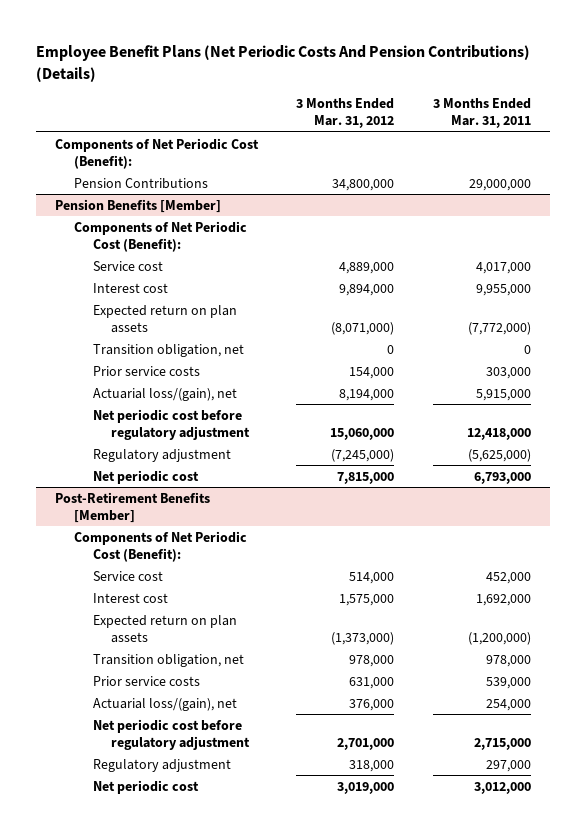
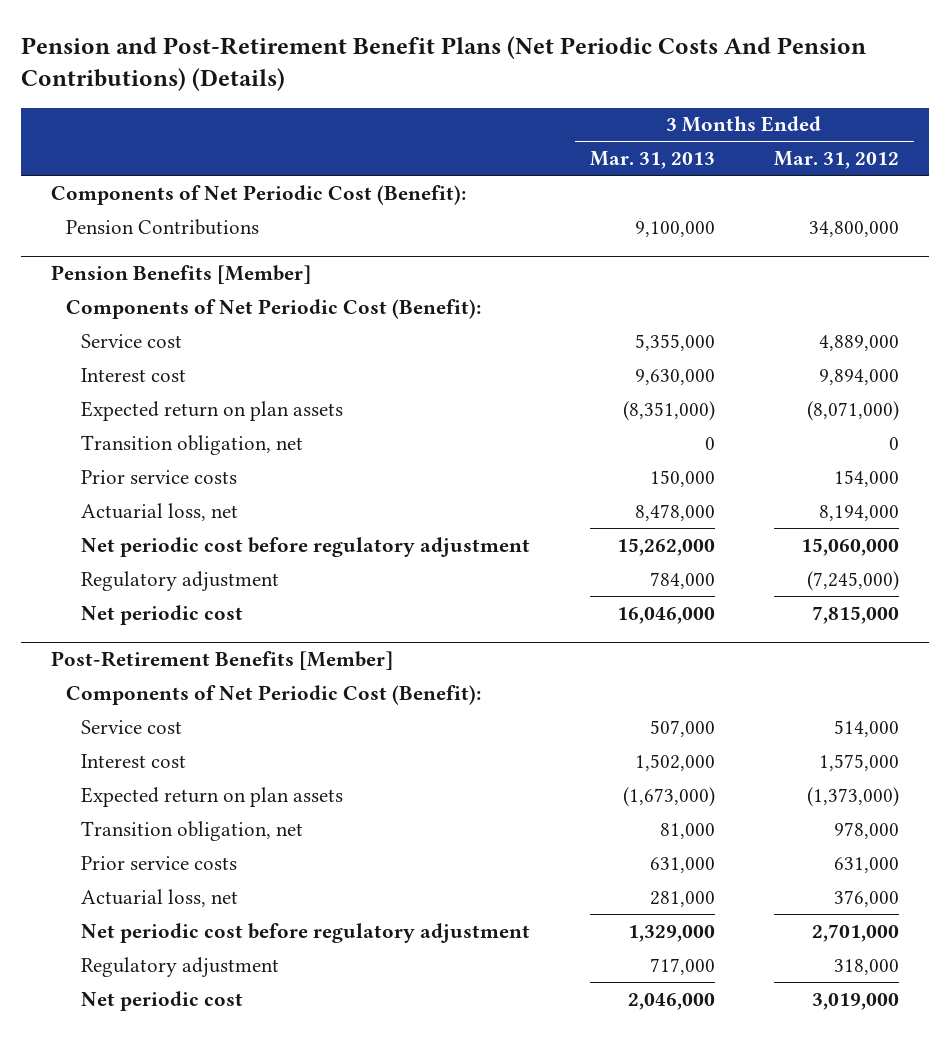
[35,45,530,82] Employee Benefit Plans (Net Periodic Costs And Pension Contributions) (Details) -> [20,35,866,92] Pension and Post-Retirement Benefit Plans (Net Periodic Costs And Pension Contributions) (Details)
[432,98,531,129] 3 Months Ended Mar. 31, 2011 -> none
none -> [589,151,715,170] Mar. 31, 2013
[92,387,237,401] Actuarial loss/(gain), net -> [81,502,239,521] Actuarial loss, net
[92,697,237,711] Actuarial loss/(gain), net -> [81,888,239,907] Actuarial loss, net

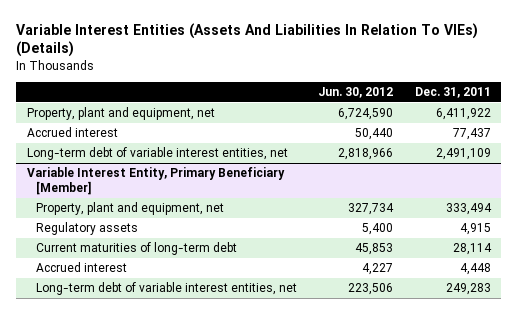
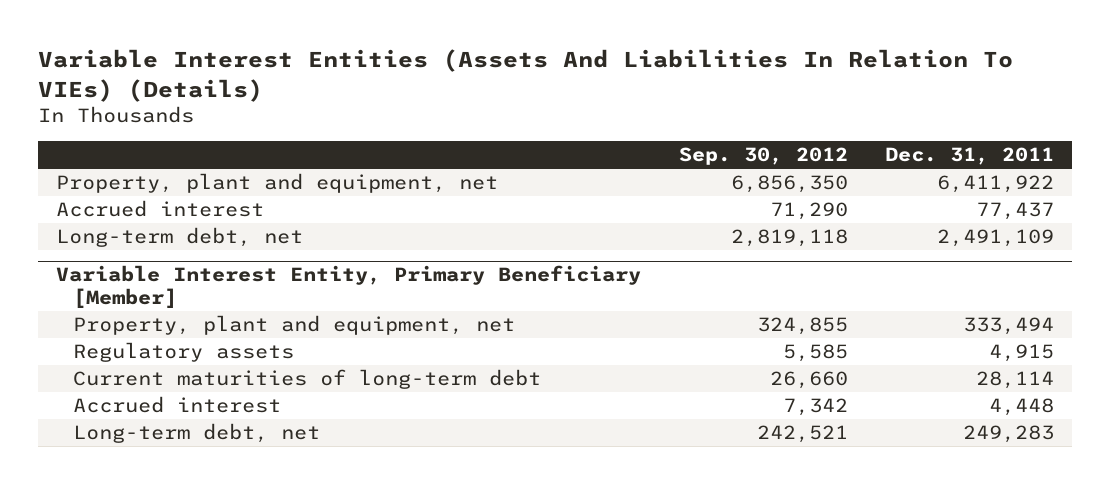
[318,86,394,98] Jun. 30, 2012 -> none
none -> [678,147,848,166] Sep. 30, 2012
[26,147,288,161] Long-term debt of variable interest entities, net -> [56,227,304,248] Long-term debt, net
[36,282,298,296] Long-term debt of variable interest entities, net -> [72,423,320,444] Long-term debt, net

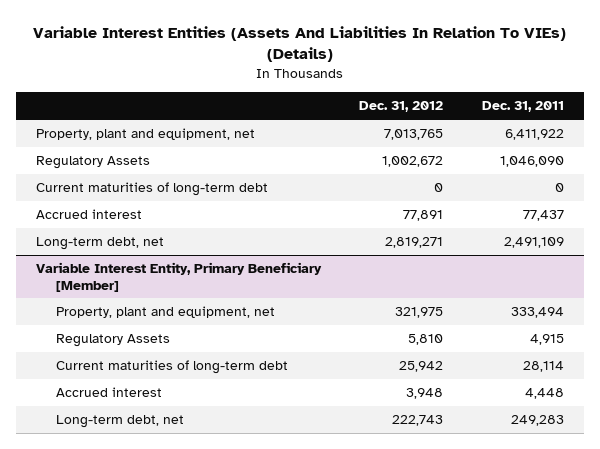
[678,147,848,166] Sep. 30, 2012 -> none
none -> [359,101,444,113] Dec. 31, 2012
none -> [35,156,150,170] Regulatory Assets
none -> [35,182,268,197] Current maturities of long-term debt
[72,342,294,363] Regulatory assets -> [56,334,171,348] Regulatory Assets

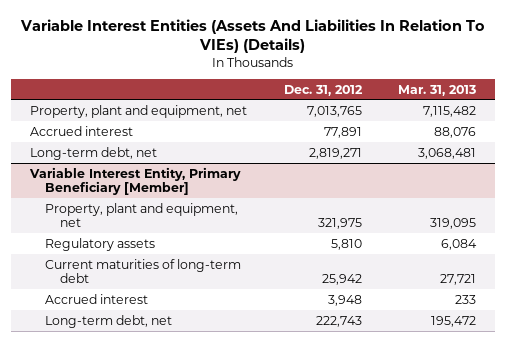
[482,101,565,113] Dec. 31, 2011 -> none
none -> [398,84,477,96] Mar. 31, 2013
[35,156,150,170] Regulatory Assets -> none
[35,182,268,197] Current maturities of long-term debt -> none
[56,334,171,348] Regulatory Assets -> [44,237,155,251] Regulatory assets

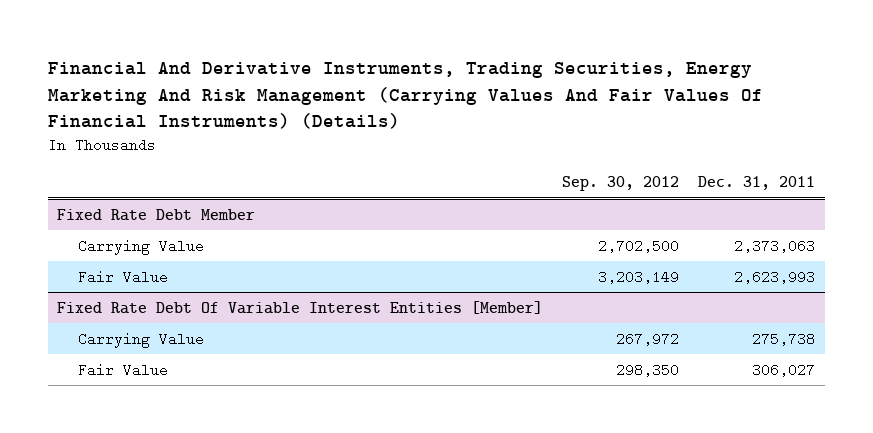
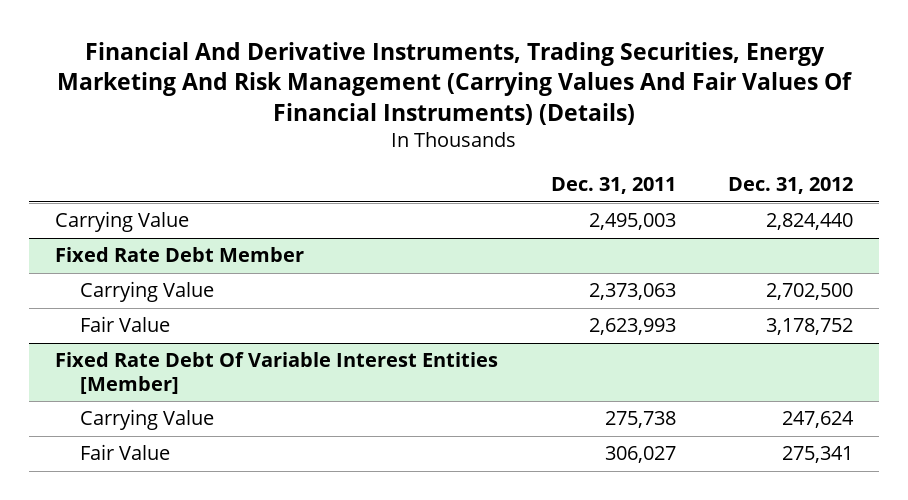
[562,176,680,192] Sep. 30, 2012 -> none
none -> [727,177,853,195] Dec. 31, 2012
none -> [55,211,190,233] Carrying Value

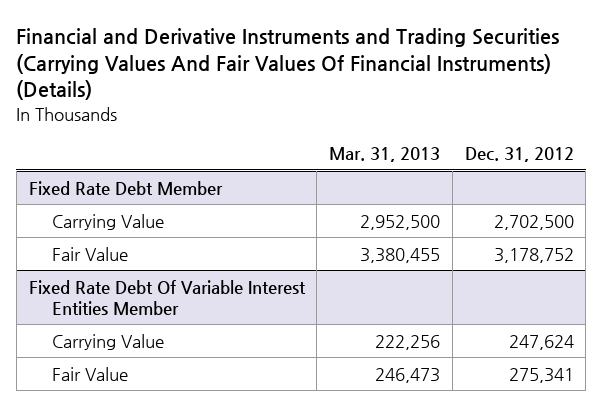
[57,41,853,125] Financial And Derivative Instruments, Trading Securities, Energy Marketing And Risk Management (Carrying Values And Fair Values Of Financial Instruments) (Details) -> [16,28,560,101] Financial and Derivative Instruments and Trading Securities (Carrying Values And Fair Values Of Financial Instruments) (Details)
[550,177,676,195] Dec. 31, 2011 -> none
none -> [329,147,441,163] Mar. 31, 2013
[55,211,190,233] Carrying Value -> none
[55,352,499,394] Fixed Rate Debt Of Variable Interest Entities [Member] -> [28,279,306,315] Fixed Rate Debt Of Variable Interest Entities Member

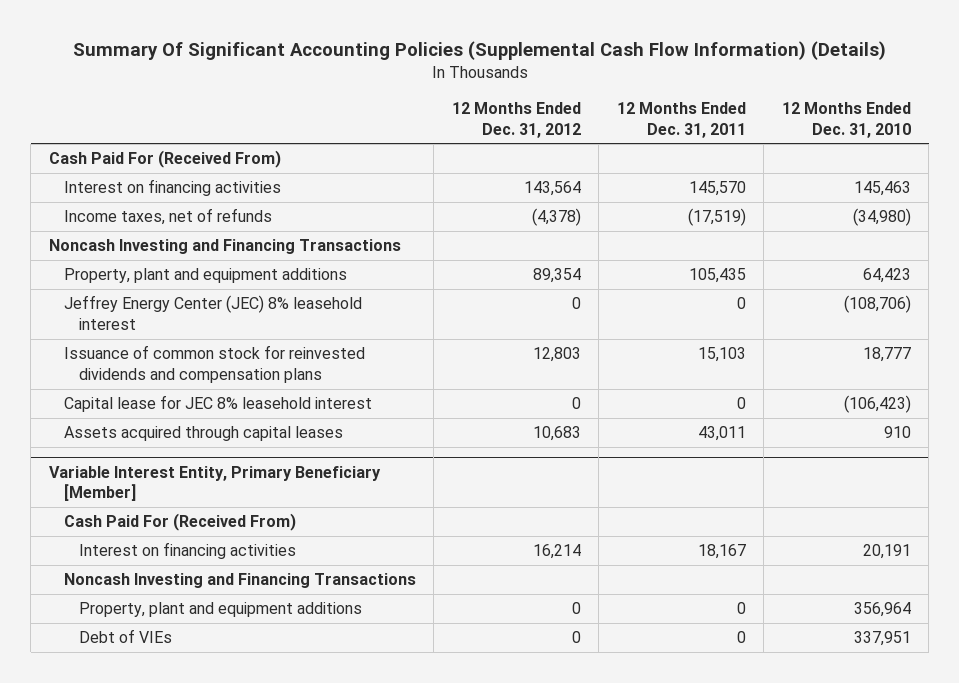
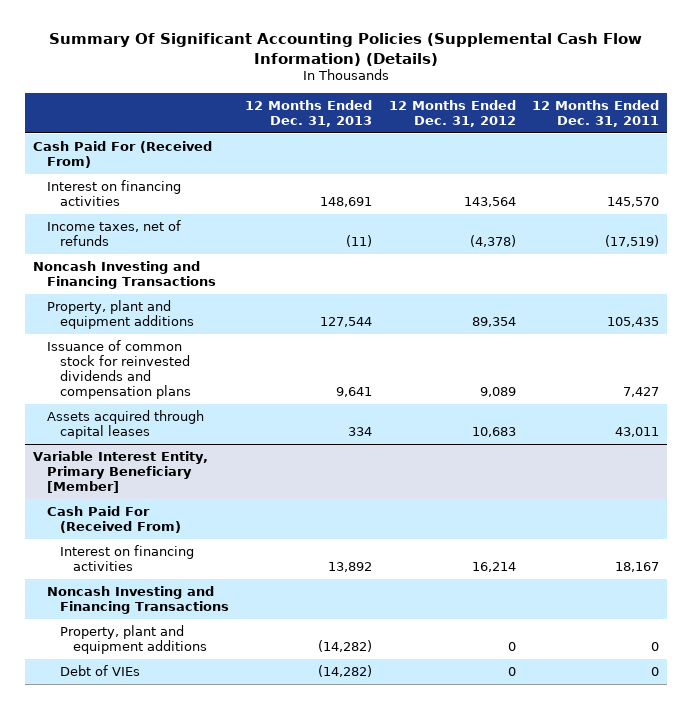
[781,102,911,138] 12 Months Ended Dec. 31, 2010 -> none
none -> [245,99,373,127] 12 Months Ended Dec. 31, 2013
[63,295,362,330] Jeffrey Energy Center (JEC) 8% leasehold interest -> none
[63,395,372,413] Capital lease for JEC 8% leasehold interest -> none
[532,347,581,363] 12,803 -> [479,387,516,398] 9,089
[697,347,746,363] 15,103 -> [623,387,660,398] 7,427

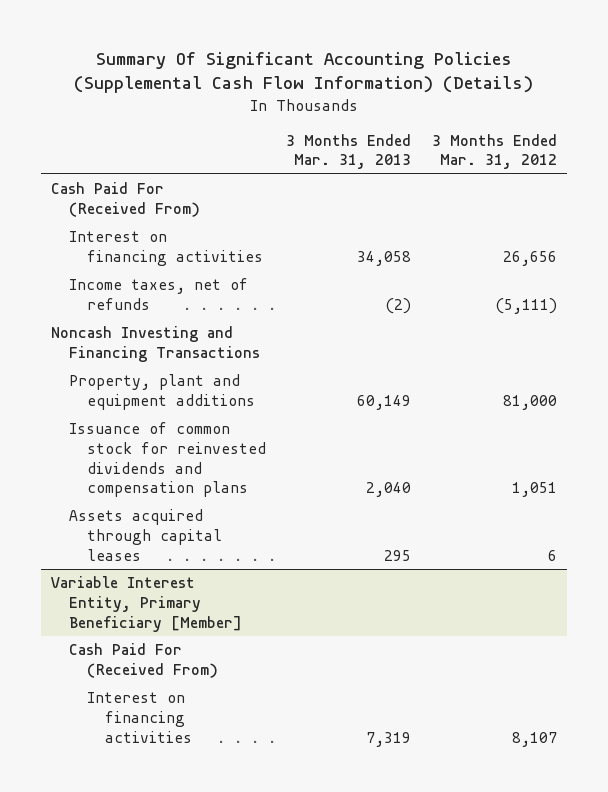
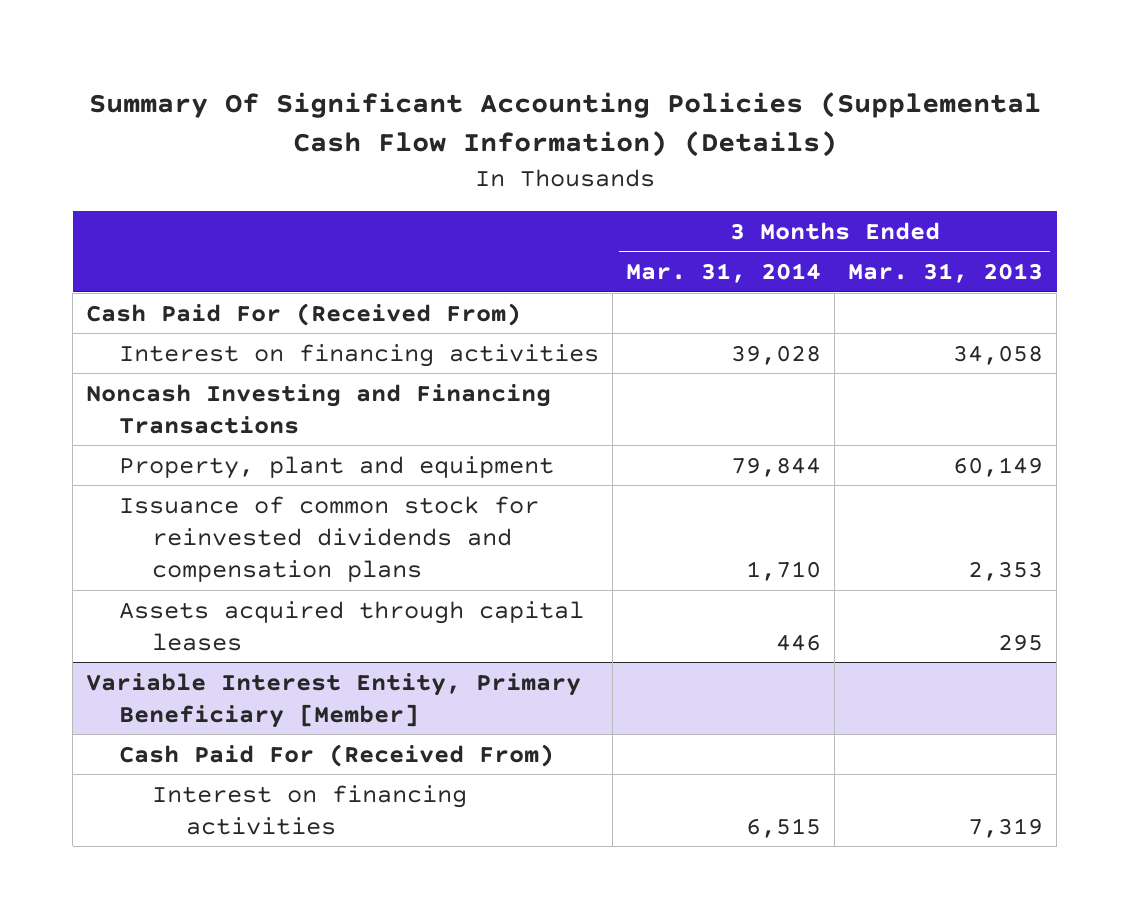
[431,133,557,170] 3 Months Ended Mar. 31, 2012 -> none
none -> [626,263,822,284] Mar. 31, 2014
[68,278,248,310] Income taxes, net of refunds -> none
[68,374,255,410] Property, plant and equipment additions -> [119,455,555,479] Property, plant and equipment
[366,482,412,498] 2,040 -> [968,560,1044,581] 2,353

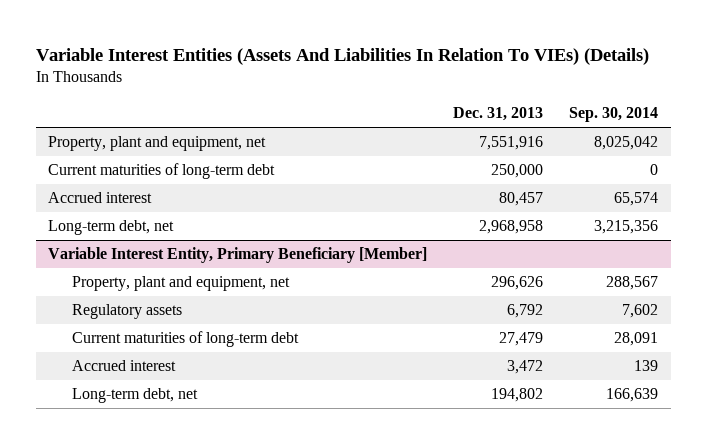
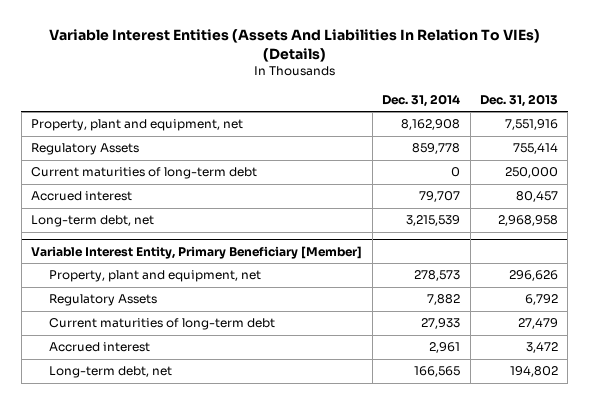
[568,107,658,123] Sep. 30, 2014 -> none
none -> [382,93,461,107] Dec. 31, 2014
none -> [31,143,140,156] Regulatory Assets
[72,304,183,320] Regulatory assets -> [48,294,157,307] Regulatory Assets

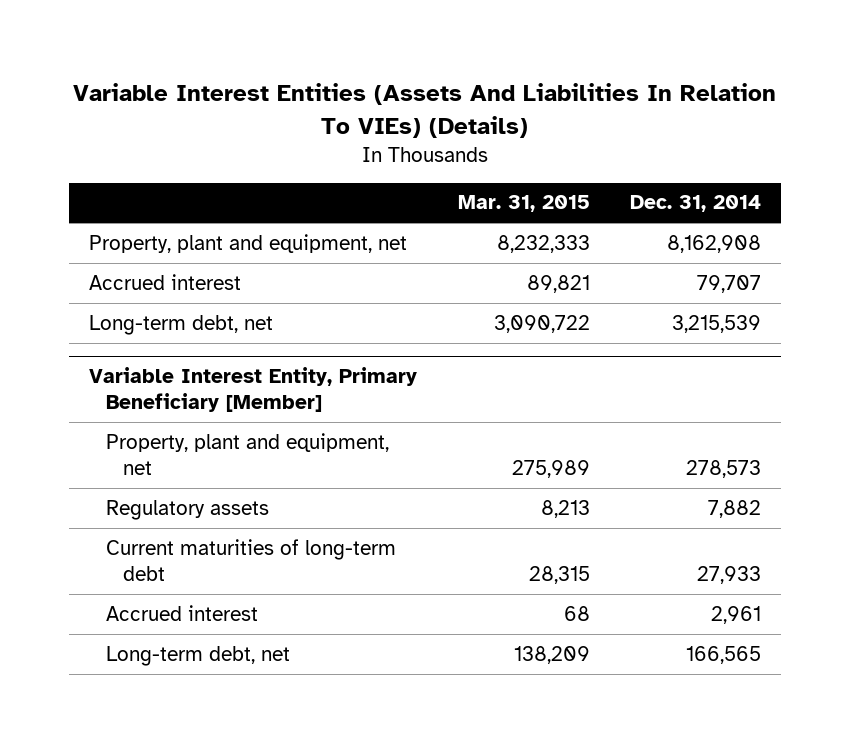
[480,93,559,107] Dec. 31, 2013 -> none
none -> [457,195,590,213] Mar. 31, 2015
[31,143,140,156] Regulatory Assets -> none
[31,167,258,180] Current maturities of long-term debt -> none
[48,294,157,307] Regulatory Assets -> [105,499,269,520] Regulatory assets

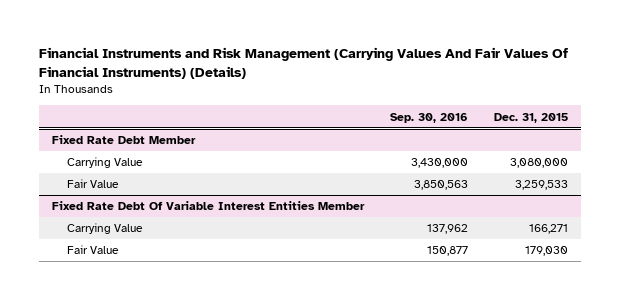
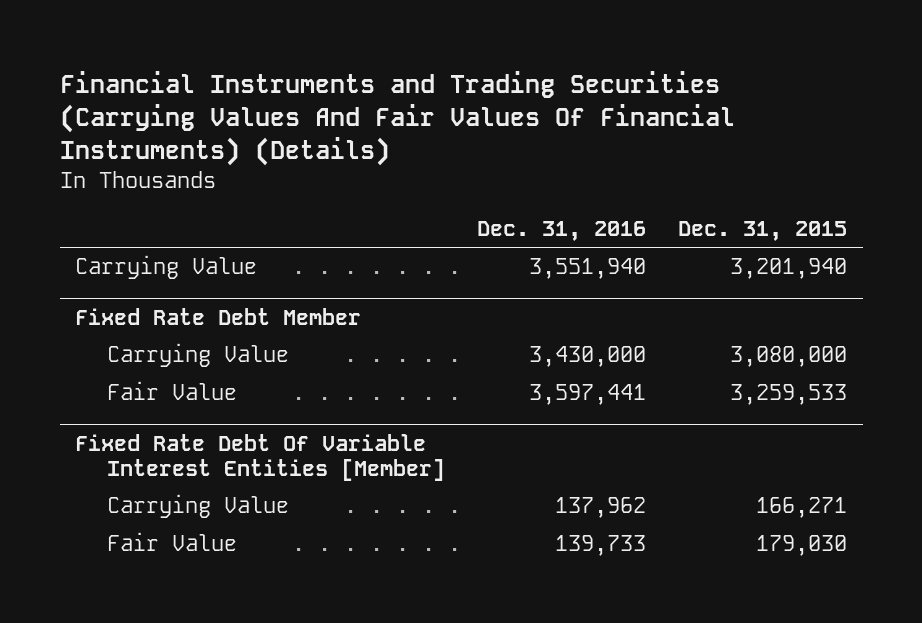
[38,46,568,79] Financial Instruments and Risk Management (Carrying Values And Fair Values Of Financial Instruments) (Details) -> [59,70,735,167] Financial Instruments and Trading Securities (Carrying Values And Fair Values Of Financial Instruments) (Details)
[389,112,468,123] Sep. 30, 2016 -> none
none -> [477,220,647,241] Dec. 31, 2016
none -> [75,255,258,280] Carrying Value
[51,201,365,211] Fixed Rate Debt Of Variable Interest Entities Member -> [75,433,446,482] Fixed Rate Debt Of Variable Interest Entities [Member]

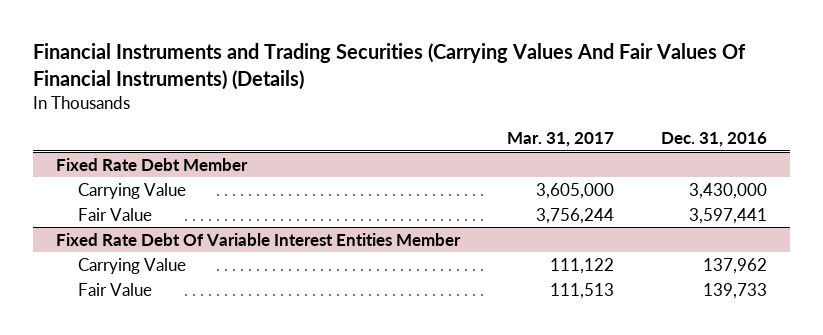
[677,220,847,241] Dec. 31, 2015 -> none
none -> [506,132,614,148] Mar. 31, 2017
[75,255,258,280] Carrying Value -> none
[75,433,446,482] Fixed Rate Debt Of Variable Interest Entities [Member] -> [56,232,462,246] Fixed Rate Debt Of Variable Interest Entities Member

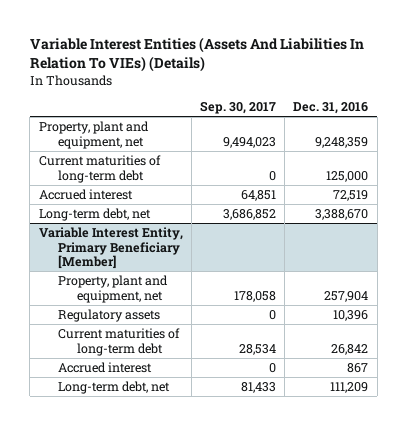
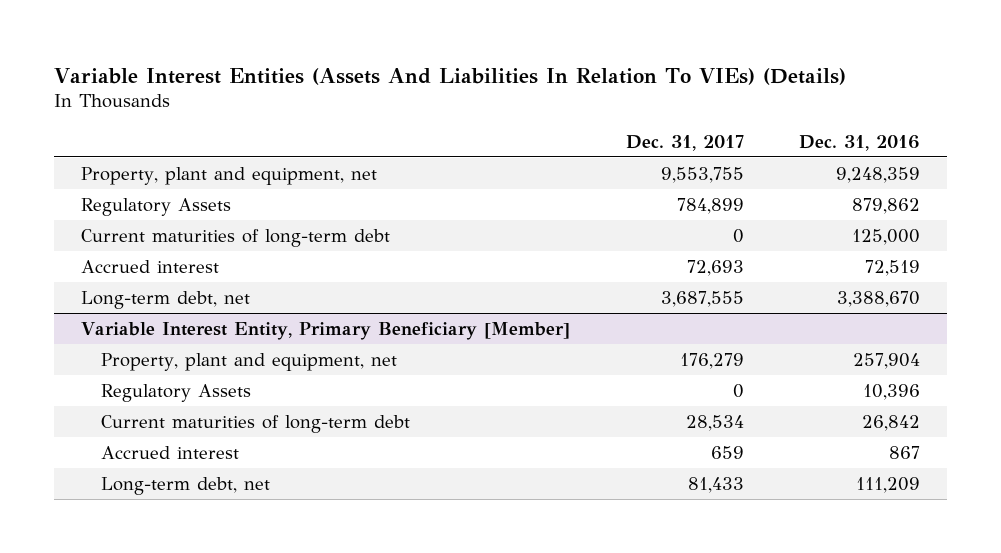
[199,100,276,114] Sep. 30, 2017 -> none
none -> [625,134,744,151] Dec. 31, 2017
none -> [81,197,232,216] Regulatory Assets
[57,309,160,323] Regulatory assets -> [100,383,251,402] Regulatory Assets

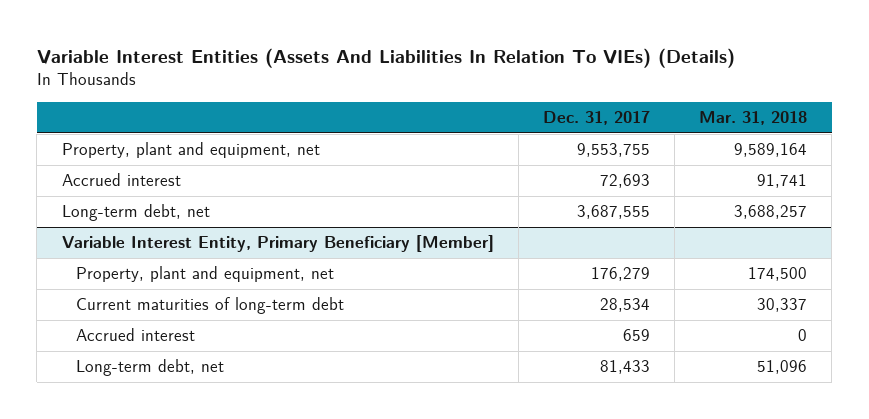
[798,134,920,151] Dec. 31, 2016 -> none
none -> [699,110,808,125] Mar. 31, 2018
[81,197,232,216] Regulatory Assets -> none
[81,228,391,247] Current maturities of long-term debt -> none
[100,383,251,402] Regulatory Assets -> none

